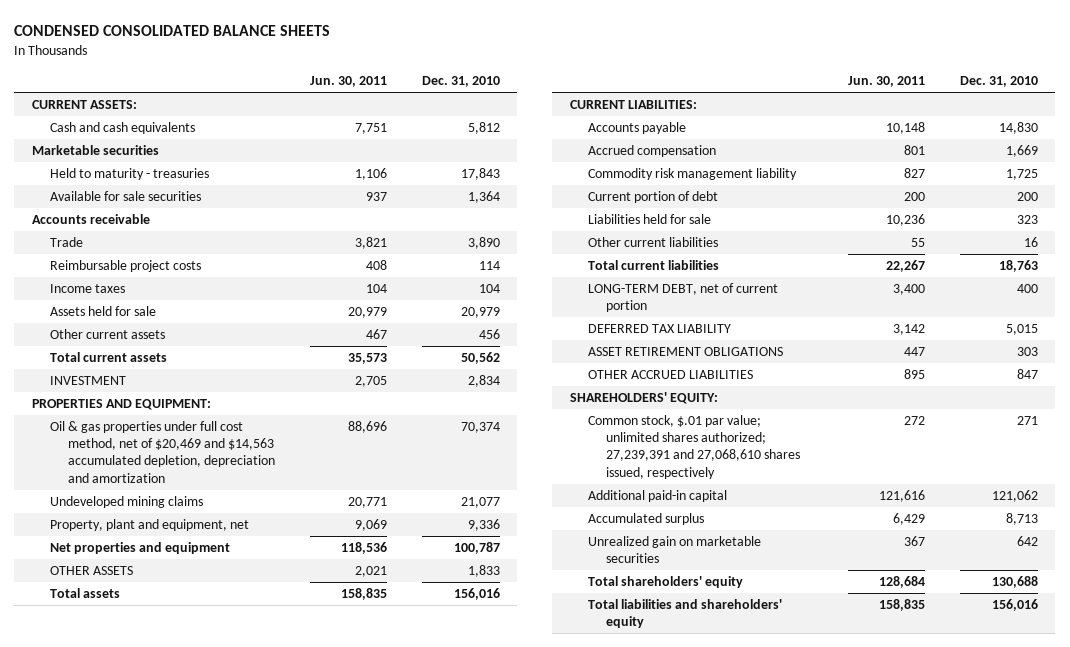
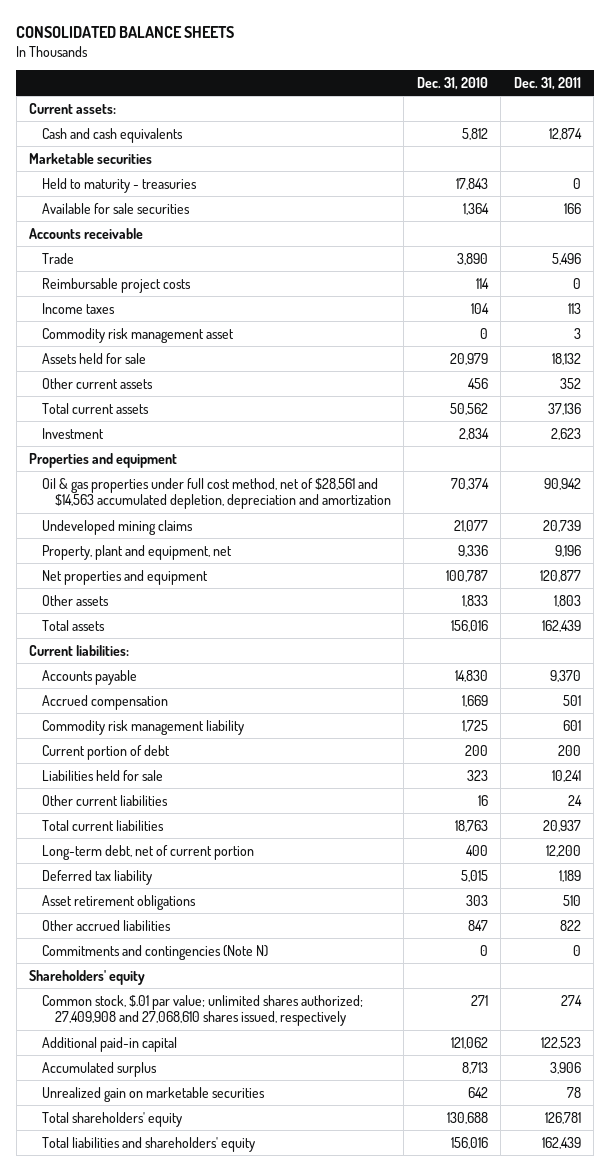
[14,25,331,37] CONDENSED CONSOLIDATED BALANCE SHEETS -> [16,25,235,38] CONSOLIDATED BALANCE SHEETS
[310,76,388,88] Jun. 30, 2011 -> none
none -> [513,77,581,91] Dec. 31, 2011
[31,99,137,109] CURRENT ASSETS: -> [29,102,117,114] Current assets:
none -> [42,327,235,343] Commodity risk management asset
[50,375,127,385] INVESTMENT -> [42,427,105,439] Investment
[31,398,211,410] PROPERTIES AND EQUIPMENT: -> [29,452,178,468] Properties and equipment
[50,420,276,483] Oil & gas properties under full cost method, net of $20,469 and $14,563 accumulated depletion, depreciation and amortization -> [42,477,391,510] Oil & gas properties under full cost method, net of $28,561 and $14,563 accumulated depletion, depreciation and amortization
[50,565,134,575] OTHER ASSETS -> [42,594,110,606] Other assets
[569,99,697,109] CURRENT LIABILITIES: -> [29,644,130,656] Current liabilities:
[587,282,778,313] LONG-TERM DEBT, net of current portion -> [42,844,255,860] Long-term debt, net of current portion
[587,323,731,333] DEFERRED TAX LIABILITY -> [42,869,153,885] Deferred tax liability
[587,346,783,356] ASSET RETIREMENT OBLIGATIONS -> [42,894,197,910] Asset retirement obligations
[587,369,753,379] OTHER ACCRUED LIABILITIES -> [42,919,172,931] Other accrued liabilities
none -> [42,944,269,960] Commitments and contingencies (Note N)
[569,391,718,404] SHAREHOLDERS' EQUITY: -> [29,969,146,985] Shareholders' equity
[587,414,801,479] Common stock, $.01 par value; unlimited shares authorized; 27,239,391 and 27,068,610 shares issued, respectively -> [42,994,364,1027] Common stock, $.01 par value; unlimited shares authorized; 27,409,908 and 27,068,610 shares issued, respectively

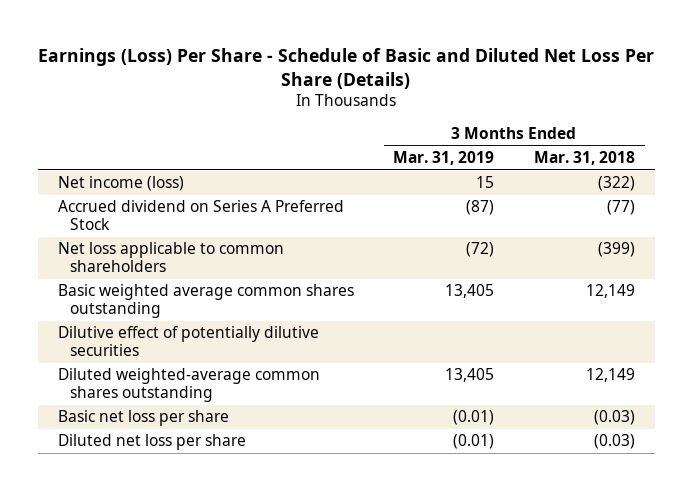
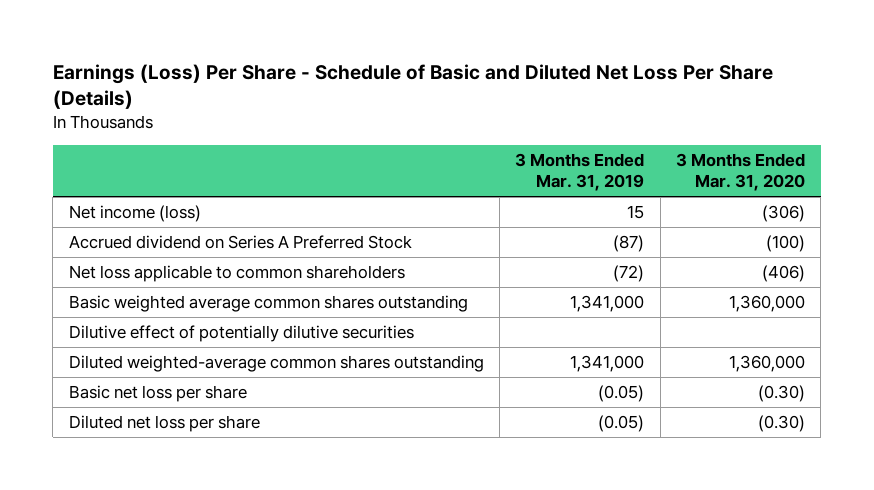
[533,151,635,166] Mar. 31, 2018 -> none
none -> [676,153,806,192] 3 Months Ended Mar. 31, 2020
[445,284,495,299] 13,405 -> [570,294,645,312] 1,341,000
[445,368,495,383] 13,405 -> [570,354,645,372] 1,341,000
[453,410,495,426] (0.01) -> [598,384,645,402] (0.05)
[453,434,495,450] (0.01) -> [598,414,645,432] (0.05)

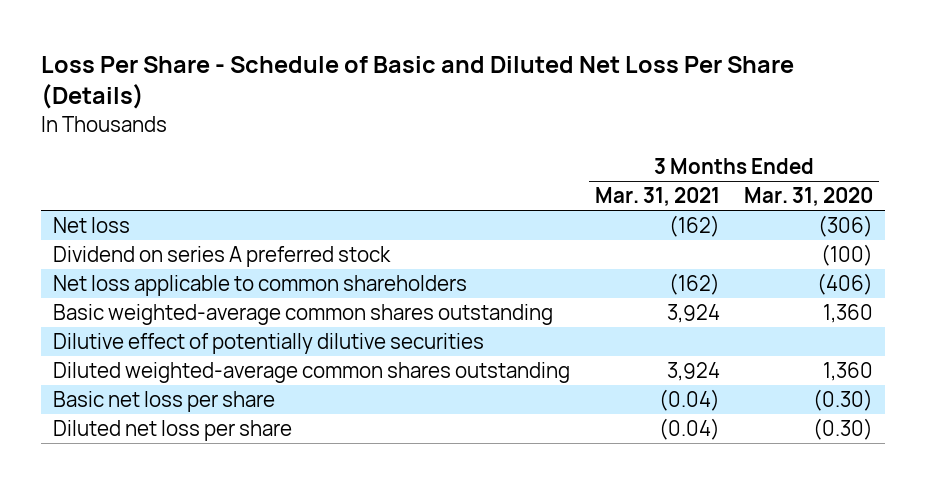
[52,64,773,110] Earnings (Loss) Per Share - Schedule of Basic and Diluted Net Loss Per Share (Details) -> [41,55,795,110] Loss Per Share - Schedule of Basic and Diluted Net Loss Per Share (Details)
[515,153,645,192] 3 Months Ended Mar. 31, 2019 -> none
none -> [594,187,720,207] Mar. 31, 2021
[68,204,201,222] Net income (loss) -> [53,217,131,234] Net loss
[68,234,412,249] Accrued dividend on Series A Preferred Stock -> [53,246,392,268] Dividend on series A preferred stock
[68,294,468,312] Basic weighted average common shares outstanding -> [53,304,554,326] Basic weighted-average common shares outstanding
[729,294,806,312] 1,360,000 -> [823,304,874,324] 1,360
[729,354,806,372] 1,360,000 -> [823,362,874,382] 1,360

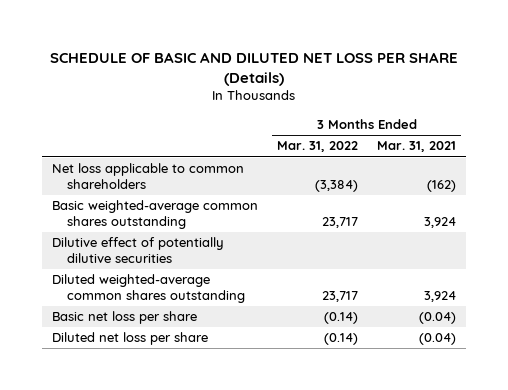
[41,55,795,110] Loss Per Share - Schedule of Basic and Diluted Net Loss Per Share (Details) -> [50,51,459,86] SCHEDULE OF BASIC AND DILUTED NET LOSS PER SHARE (Details)
[744,187,874,207] Mar. 31, 2020 -> none
none -> [277,141,359,153] Mar. 31, 2022
[53,217,131,234] Net loss -> none
[53,246,392,268] Dividend on series A preferred stock -> none

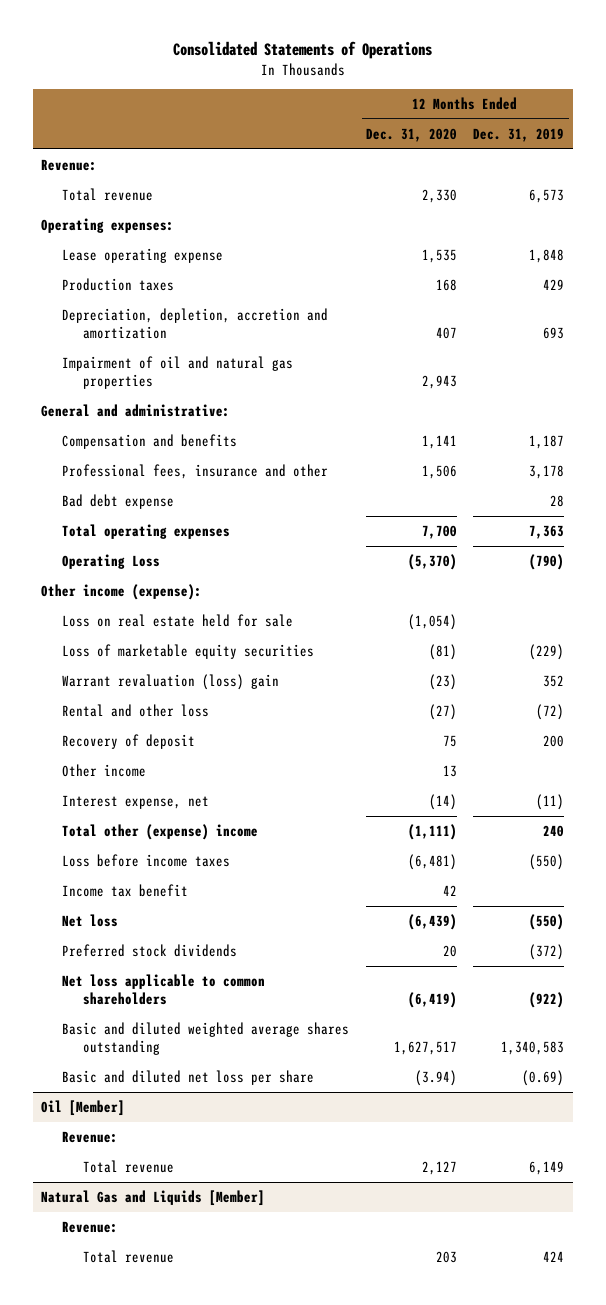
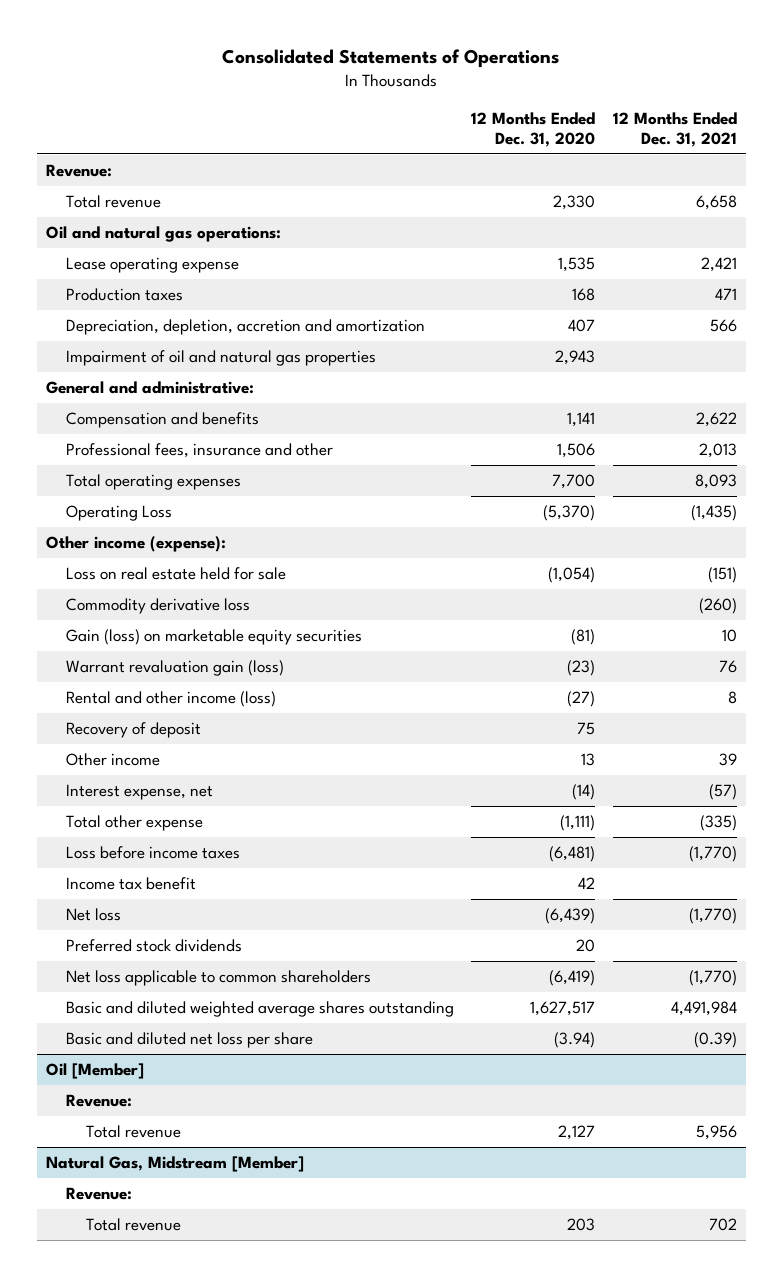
[473,127,565,142] Dec. 31, 2019 -> none
none -> [612,111,737,148] 12 Months Ended Dec. 31, 2021
[41,217,175,233] Operating expenses: -> none
none -> [45,225,281,242] Oil and natural gas operations:
[62,493,175,509] Bad debt expense -> none
none -> [65,597,250,614] Commodity derivative loss
[62,643,315,659] Loss of marketable equity securities -> [65,628,362,645] Gain (loss) on marketable equity securities
[62,673,280,690] Warrant revaluation (loss) gain -> [65,659,284,676] Warrant revaluation gain (loss)
[62,703,210,717] Rental and other loss -> [65,690,276,707] Rental and other income (loss)
[62,823,259,840] Total other (expense) income -> [65,814,203,831] Total other expense
[41,1189,266,1206] Natural Gas and Liquids [Member] -> [45,1155,304,1172] Natural Gas, Midstream [Member]

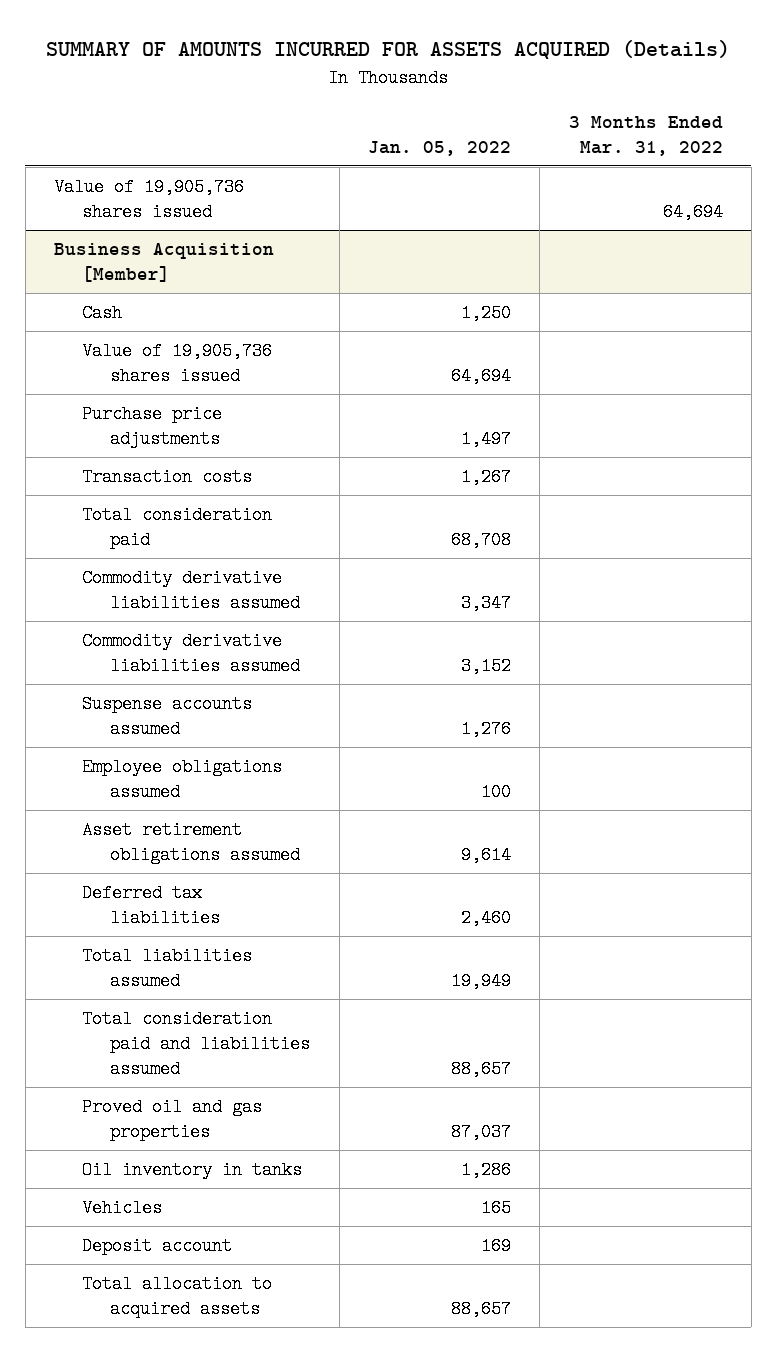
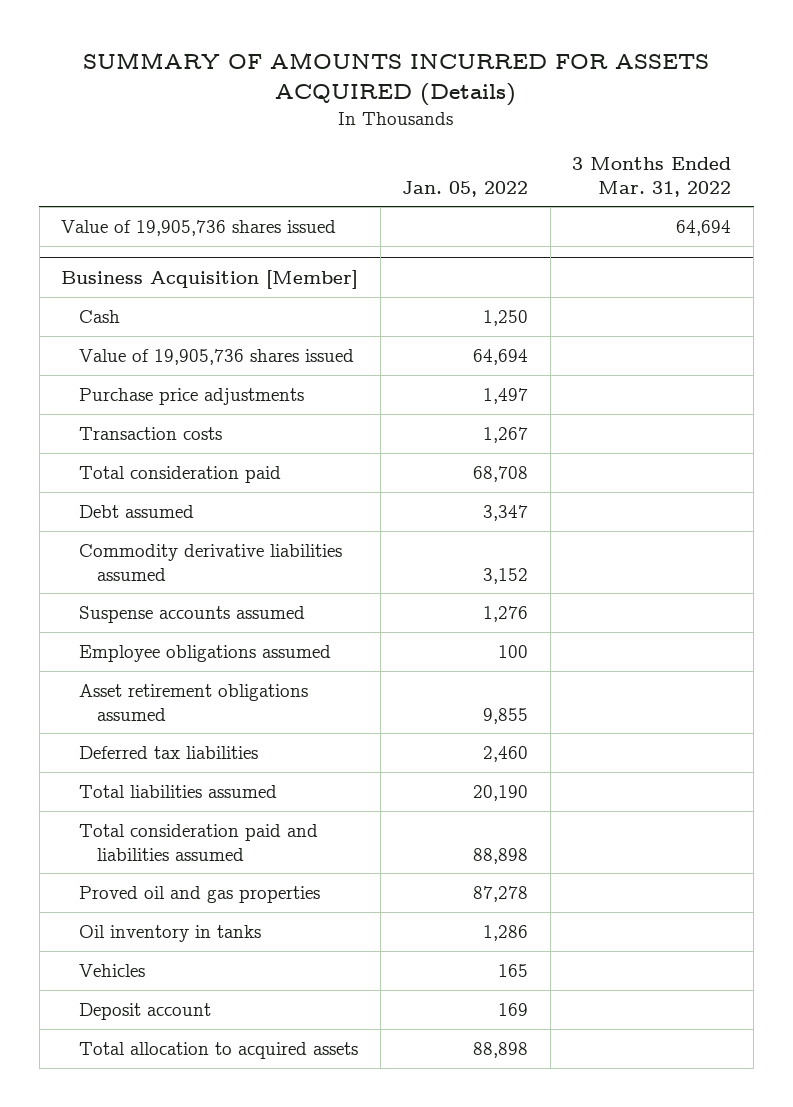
[82,568,301,612] Commodity derivative liabilities assumed -> [79,504,195,518] Debt assumed
[460,845,511,864] 9,614 -> [483,707,529,724] 9,855
[450,971,511,990] 19,949 -> [473,784,529,801] 20,190
[450,1059,511,1078] 88,657 -> [473,847,529,864] 88,898
[450,1122,511,1141] 87,037 -> [473,885,529,902] 87,278
[450,1299,511,1318] 88,657 -> [473,1041,529,1058] 88,898

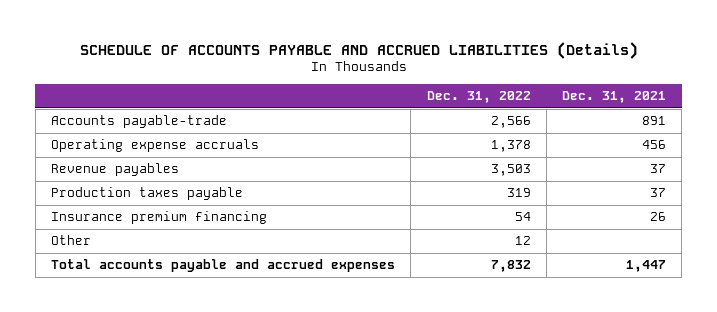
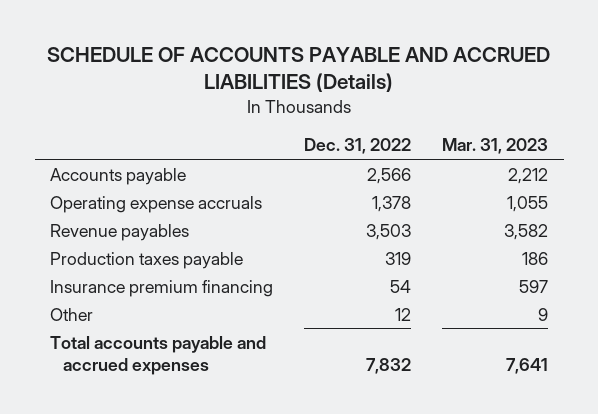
[562,91,667,104] Dec. 31, 2021 -> none
none -> [442,138,549,155] Mar. 31, 2023
[50,115,227,129] Accounts payable-trade -> [50,167,187,185] Accounts payable

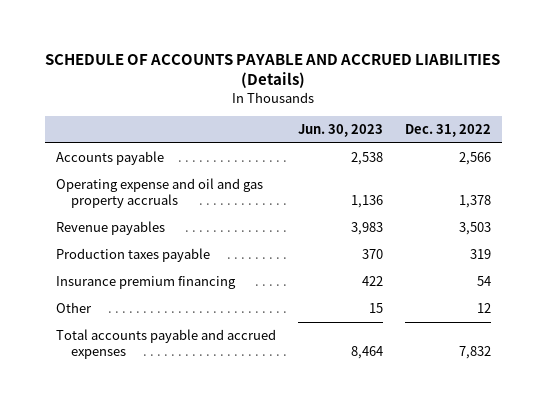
[442,138,549,155] Mar. 31, 2023 -> none
none -> [297,124,383,138] Jun. 30, 2023
[50,195,263,213] Operating expense accruals -> [55,178,263,209] Operating expense and oil and gas property accruals

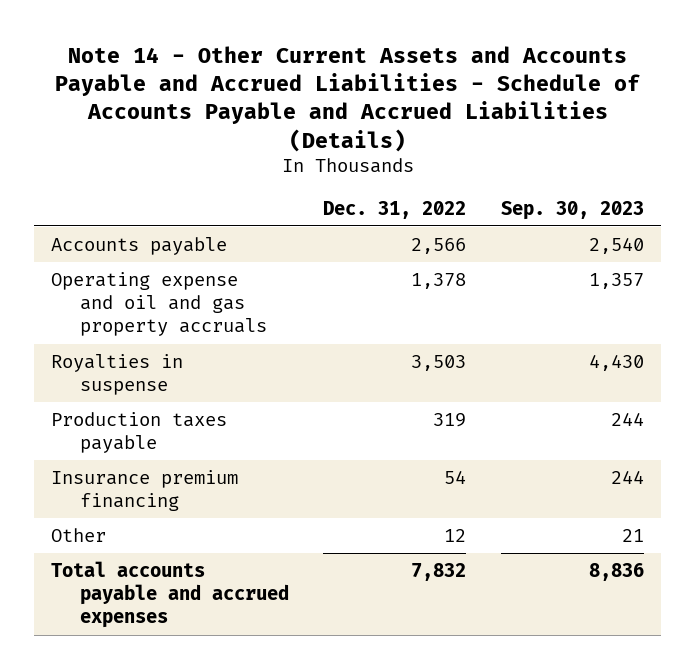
[45,54,501,89] SCHEDULE OF ACCOUNTS PAYABLE AND ACCRUED LIABILITIES (Details) -> [54,45,640,152] Note 14 - Other Current Assets and Accounts Payable and Accrued Liabilities - Schedule of Accounts Payable and Accrued Liabilities (Details)
[297,124,383,138] Jun. 30, 2023 -> none
none -> [500,200,644,220] Sep. 30, 2023
[55,221,165,236] Revenue payables -> [51,354,184,396] Royalties in suspense

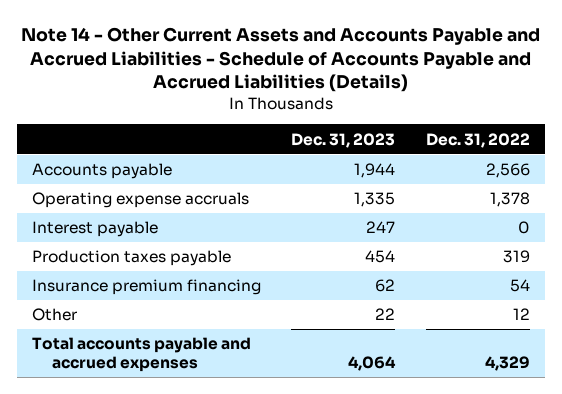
[500,200,644,220] Sep. 30, 2023 -> none
none -> [291,132,396,148] Dec. 31, 2023
[51,354,184,396] Royalties in suspense -> none
[51,272,267,337] Operating expense and oil and gas property accruals -> [32,192,250,209] Operating expense accruals
none -> [32,221,159,238] Interest payable
[411,563,467,582] 7,832 -> [484,355,530,371] 4,329

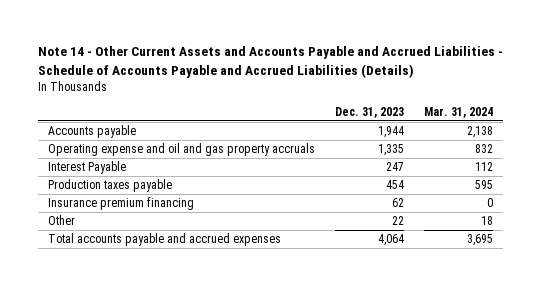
[425,132,530,148] Dec. 31, 2022 -> none
none -> [424,106,494,118] Mar. 31, 2024
[32,192,250,209] Operating expense accruals -> [47,143,315,157] Operating expense and oil and gas property accruals
[32,221,159,238] Interest payable -> [47,161,126,175] Interest Payable

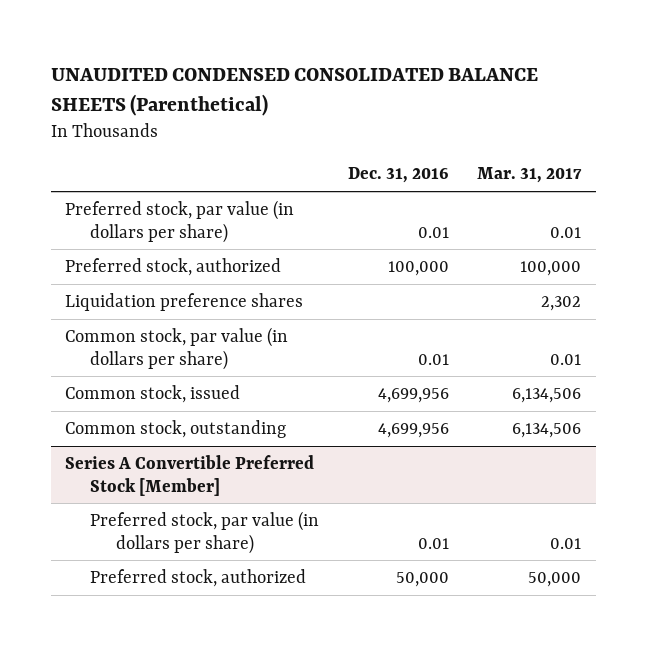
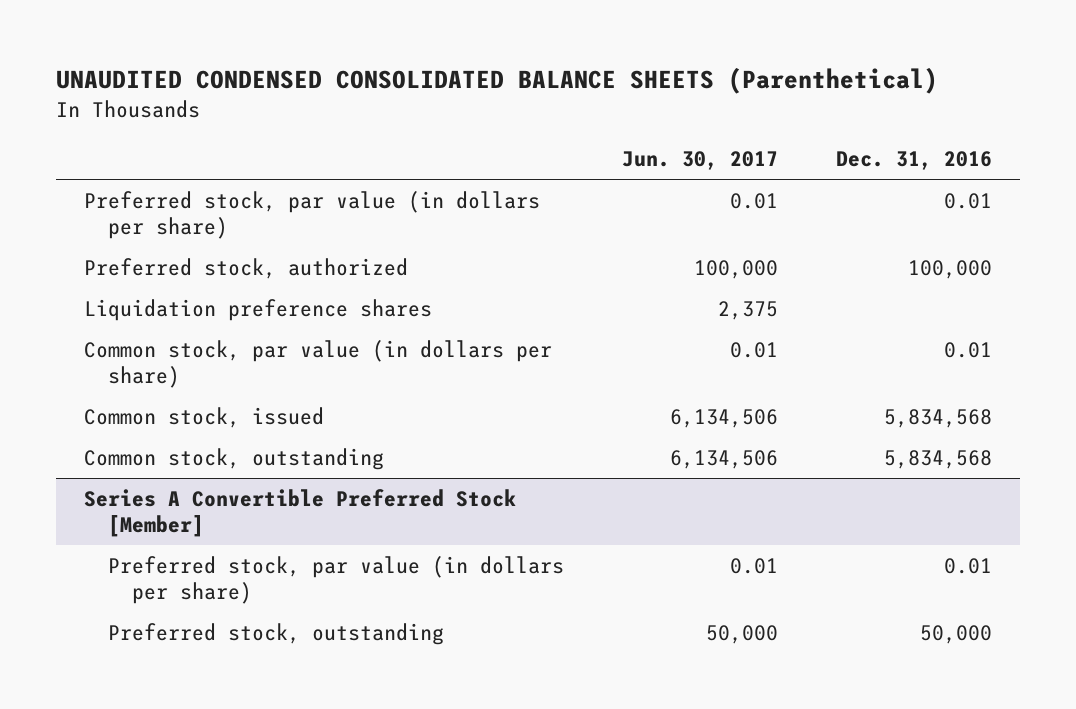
[477,167,583,184] Mar. 31, 2017 -> none
none -> [621,151,778,171] Jun. 30, 2017
[377,387,449,403] 4,699,956 -> [883,409,992,429] 5,834,568
[377,422,449,438] 4,699,956 -> [883,450,992,470] 5,834,568
[90,568,307,587] Preferred stock, authorized -> [108,623,445,646] Preferred stock, outstanding

